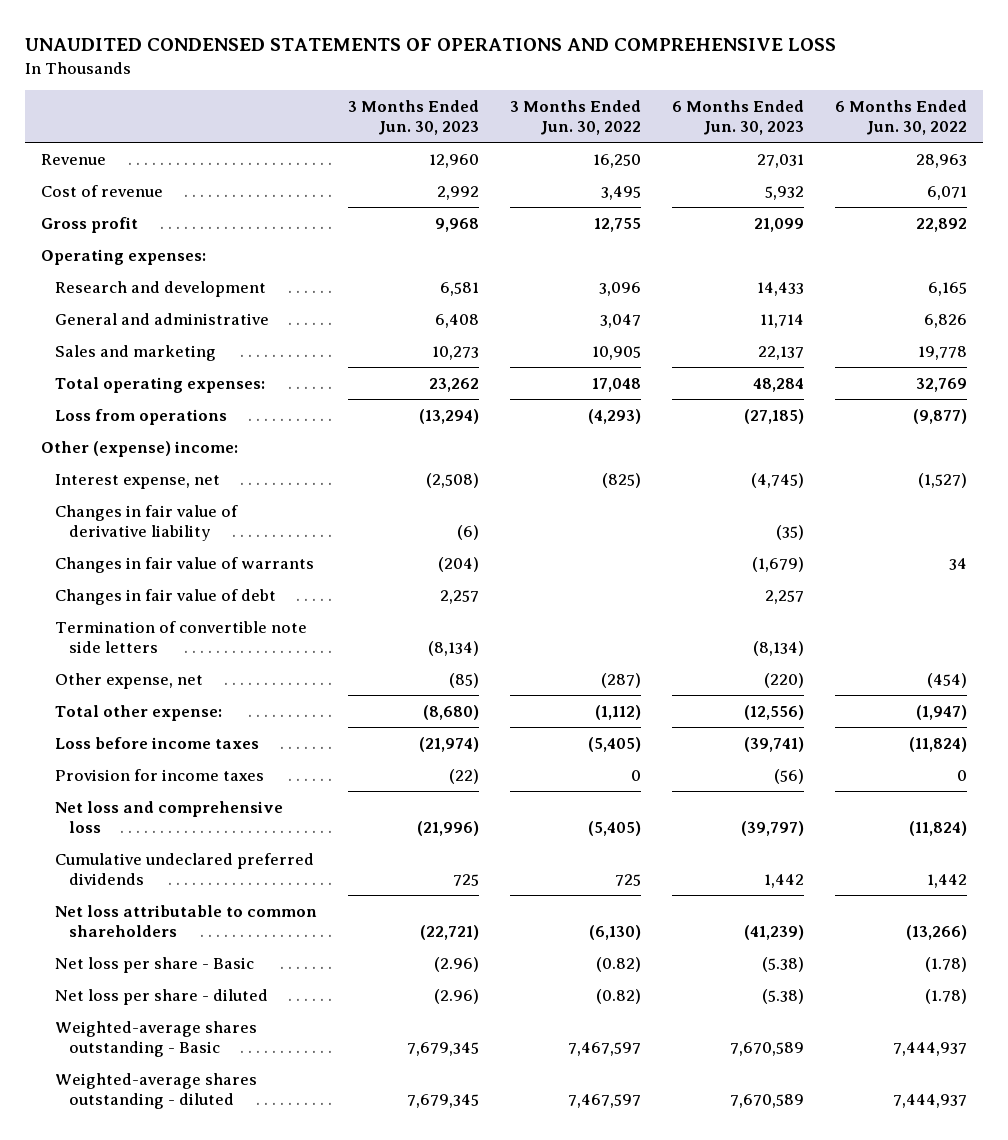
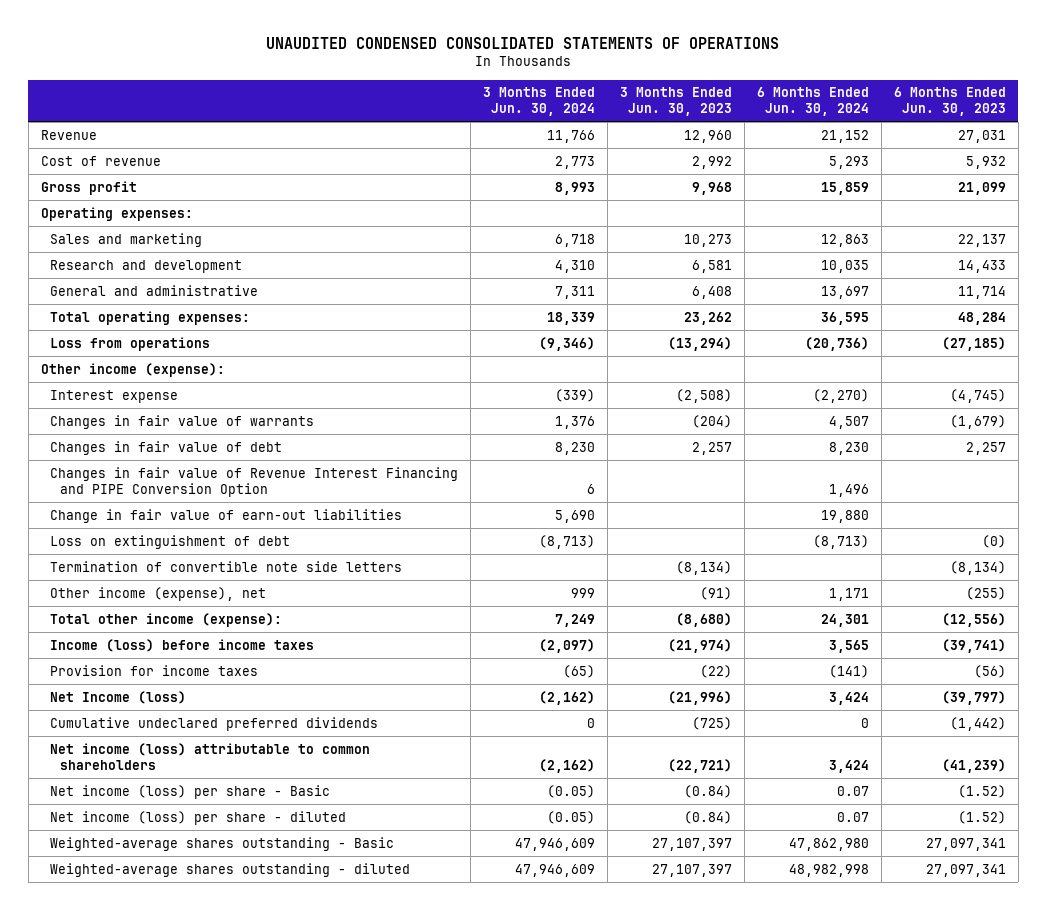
[25,38,837,52] UNAUDITED CONDENSED STATEMENTS OF OPERATIONS AND COMPREHENSIVE LOSS -> [266,36,780,49] UNAUDITED CONDENSED CONSOLIDATED STATEMENTS OF OPERATIONS
[510,99,642,135] 3 Months Ended Jun. 30, 2022 -> none
[835,99,968,135] 6 Months Ended Jun. 30, 2022 -> none
none -> [483,87,596,117] 3 Months Ended Jun. 30, 2024
none -> [757,87,870,117] 6 Months Ended Jun. 30, 2024
[54,344,216,361] Sales and marketing -> [50,232,203,247] Sales and marketing
[54,504,238,541] Changes in fair value of derivative liability -> none
[41,440,239,457] Other (expense) income: -> [40,362,225,377] Other income (expense):
[54,473,220,489] Interest expense, net -> [50,389,179,403] Interest expense
none -> [50,466,459,497] Changes in fair value of Revenue Interest Financing and PIPE Conversion Option
none -> [50,508,403,523] Change in fair value of earn-out liabilities
none -> [50,534,291,549] Loss on extinguishment of debt
[54,672,203,689] Other expense, net -> [50,586,267,601] Other income (expense), net
[448,672,479,688] (85) -> [700,586,733,600] (91)
[764,672,805,688] (220) -> [966,586,1007,600] (255)
[54,704,222,721] Total other expense: -> [50,612,283,627] Total other income (expense):
[54,736,259,749] Loss before income taxes -> [50,638,315,652] Income (loss) before income taxes
[54,800,283,833] Net loss and comprehensive loss -> [50,690,187,704] Net Income (loss)
[452,873,479,886] 725 -> [692,716,733,730] (725)
[764,873,805,888] 1,442 -> [950,716,1007,731] (1,442)
[54,904,317,937] Net loss attributable to common shareholders -> [50,742,371,770] Net income (loss) attributable to common shareholders
[54,956,254,973] Net loss per share - Basic -> [50,784,331,799] Net income (loss) per share - Basic
[433,956,479,972] (2.96) -> [684,784,733,798] (0.84)
[762,956,805,972] (5.38) -> [958,784,1007,798] (1.52)
[54,988,268,1005] Net loss per share - diluted -> [50,810,347,825] Net income (loss) per share - diluted
[433,988,479,1004] (2.96) -> [684,810,733,824] (0.84)
[762,988,805,1004] (5.38) -> [958,810,1007,824] (1.52)
[406,1041,479,1056] 7,679,345 -> [652,837,733,851] 27,107,397
[730,1041,805,1056] 7,670,589 -> [926,837,1007,851] 27,097,341
[406,1093,479,1108] 7,679,345 -> [652,863,733,877] 27,107,397
[730,1093,805,1108] 7,670,589 -> [926,863,1007,877] 27,097,341

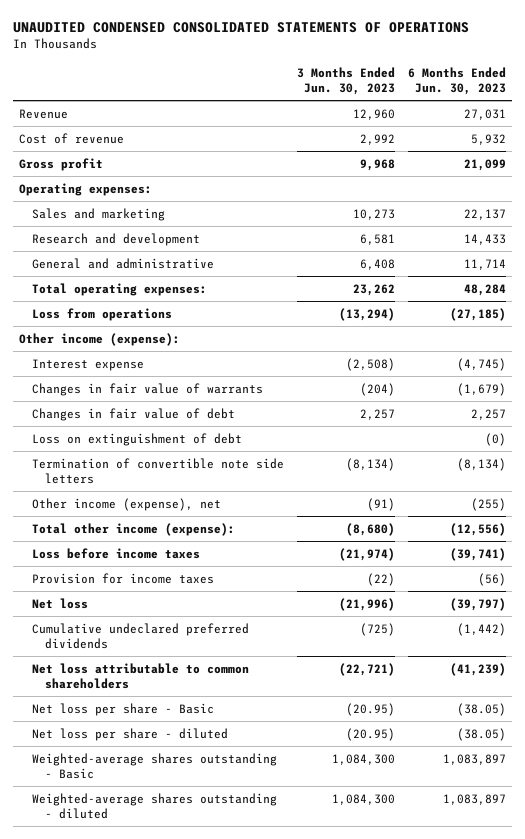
[483,87,596,117] 3 Months Ended Jun. 30, 2024 -> none
[757,87,870,117] 6 Months Ended Jun. 30, 2024 -> none
[50,466,459,497] Changes in fair value of Revenue Interest Financing and PIPE Conversion Option -> none
[50,508,403,523] Change in fair value of earn-out liabilities -> none
[50,638,315,652] Income (loss) before income taxes -> [32,547,201,559] Loss before income taxes
[50,690,187,704] Net Income (loss) -> [32,597,89,609] Net loss
[50,742,371,770] Net income (loss) attributable to common shareholders -> [32,662,250,689] Net loss attributable to common shareholders
[50,784,331,799] Net income (loss) per share - Basic -> [32,702,215,716] Net loss per share - Basic
[684,784,733,798] (0.84) -> [346,702,396,716] (20.95)
[958,784,1007,798] (1.52) -> [456,702,506,716] (38.05)
[50,810,347,825] Net income (loss) per share - diluted -> [32,727,229,741] Net loss per share - diluted
[684,810,733,824] (0.84) -> [346,727,396,741] (20.95)
[958,810,1007,824] (1.52) -> [456,727,506,741] (38.05)
[652,837,733,851] 27,107,397 -> [332,753,396,765] 1,084,300
[926,837,1007,851] 27,097,341 -> [442,753,506,765] 1,083,897
[652,863,733,877] 27,107,397 -> [332,793,396,805] 1,084,300
[926,863,1007,877] 27,097,341 -> [442,793,506,805] 1,083,897

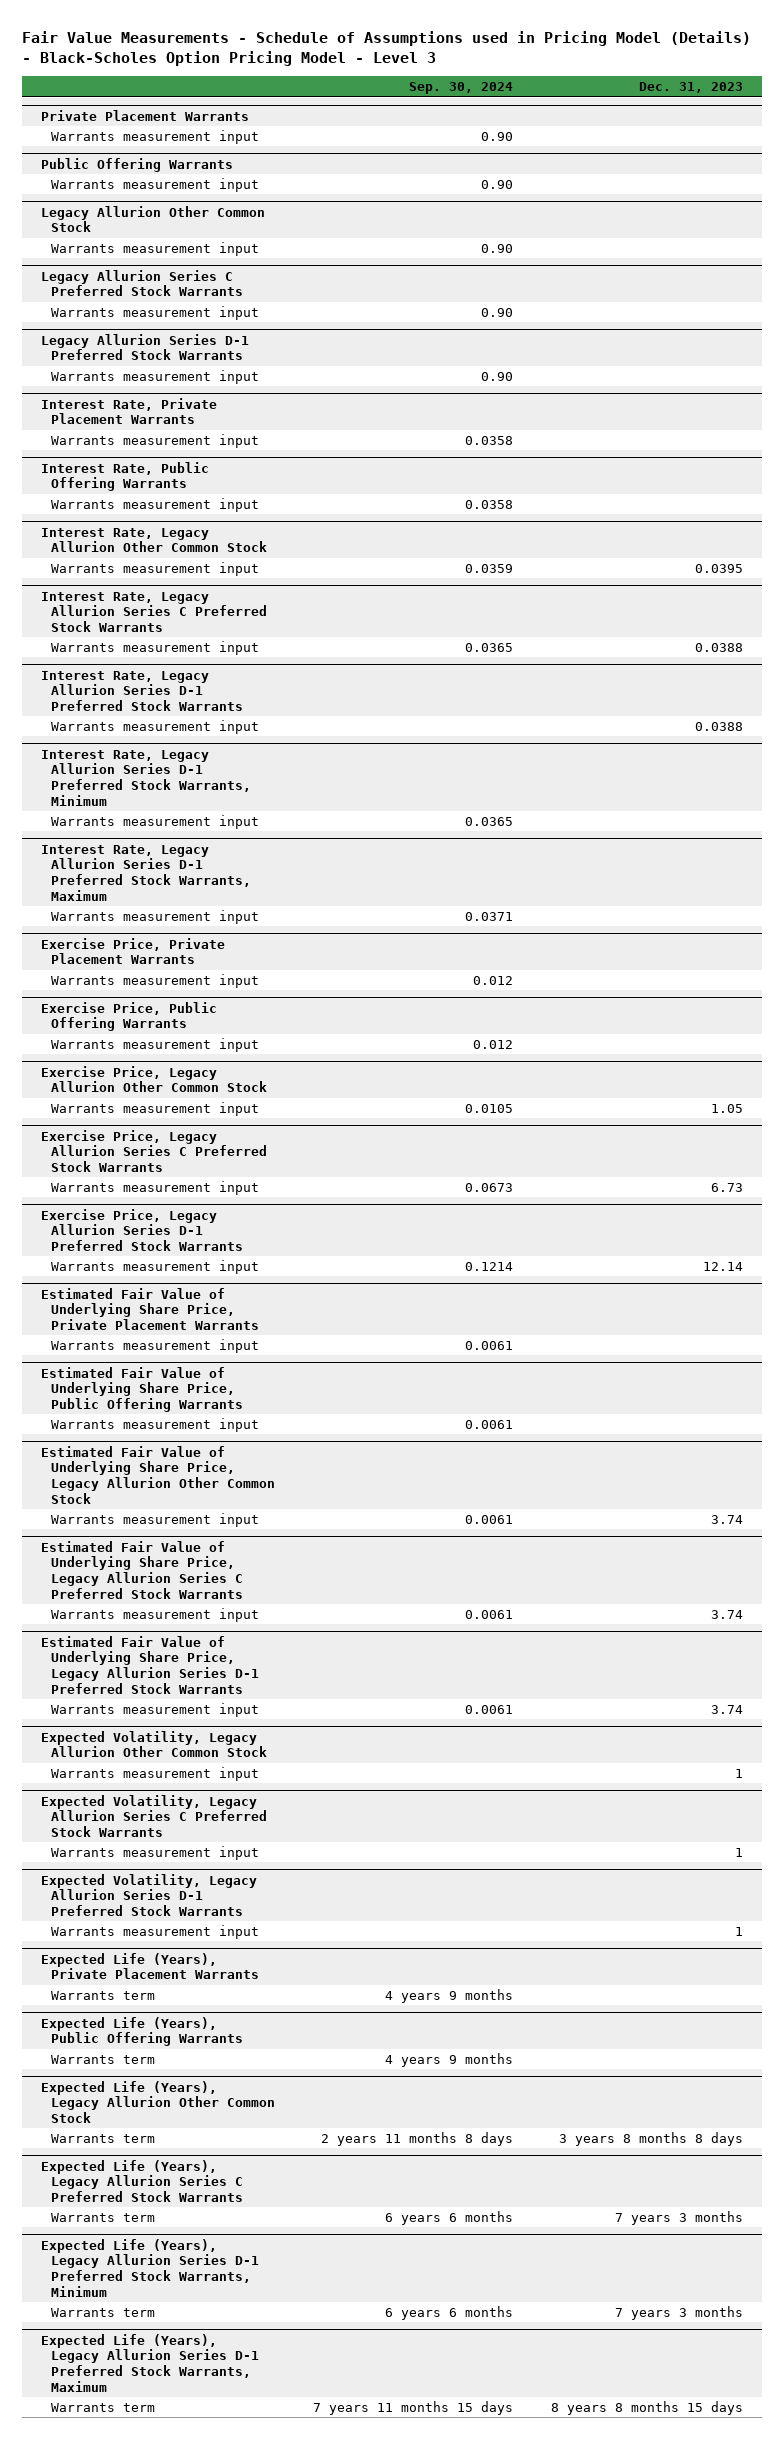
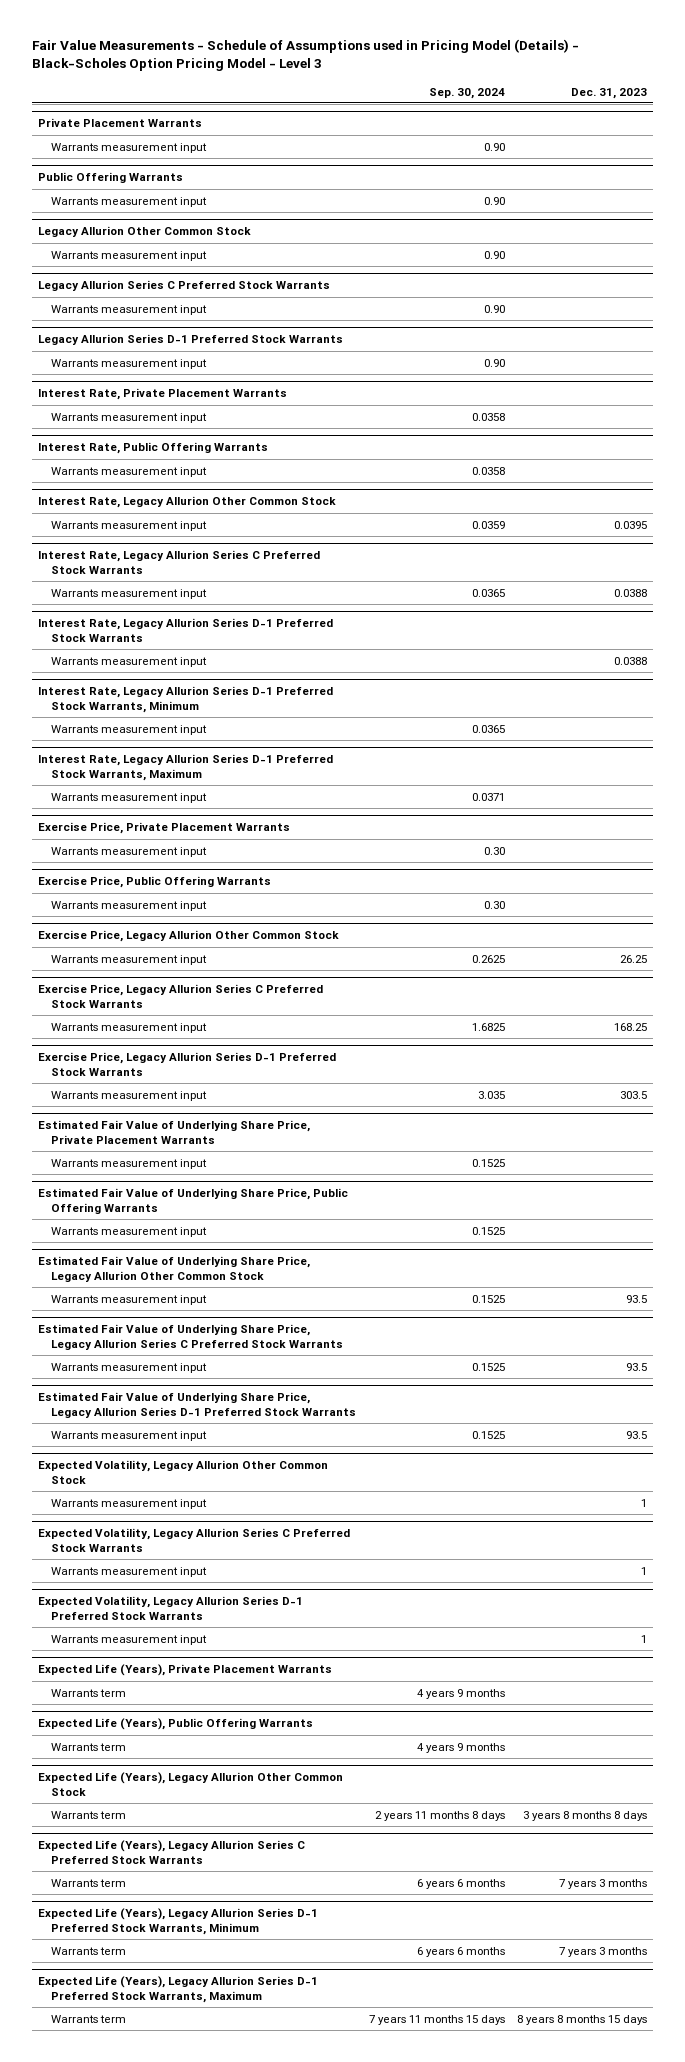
[472,976,513,986] 0.012 -> [483,846,505,855] 0.30
[472,1040,513,1050] 0.012 -> [483,900,505,909] 0.30
[464,1104,513,1114] 0.0105 -> [471,954,505,963] 0.2625
[710,1104,743,1114] 1.05 -> [619,954,647,963] 26.25
[464,1183,513,1193] 0.0673 -> [471,1022,505,1031] 1.6825
[710,1183,743,1193] 6.73 -> [613,1022,647,1031] 168.25
[464,1262,513,1272] 0.1214 -> [477,1090,505,1099] 3.035
[702,1262,743,1272] 12.14 -> [619,1090,647,1099] 303.5
[464,1341,513,1351] 0.0061 -> [471,1158,505,1167] 0.1525
[464,1420,513,1430] 0.0061 -> [471,1226,505,1235] 0.1525
[464,1515,513,1525] 0.0061 -> [471,1294,505,1303] 0.1525
[710,1515,743,1525] 3.74 -> [625,1294,647,1303] 93.5
[464,1610,513,1620] 0.0061 -> [471,1362,505,1371] 0.1525
[710,1610,743,1620] 3.74 -> [625,1362,647,1371] 93.5
[464,1705,513,1715] 0.0061 -> [471,1430,505,1439] 0.1525
[710,1705,743,1715] 3.74 -> [625,1430,647,1439] 93.5

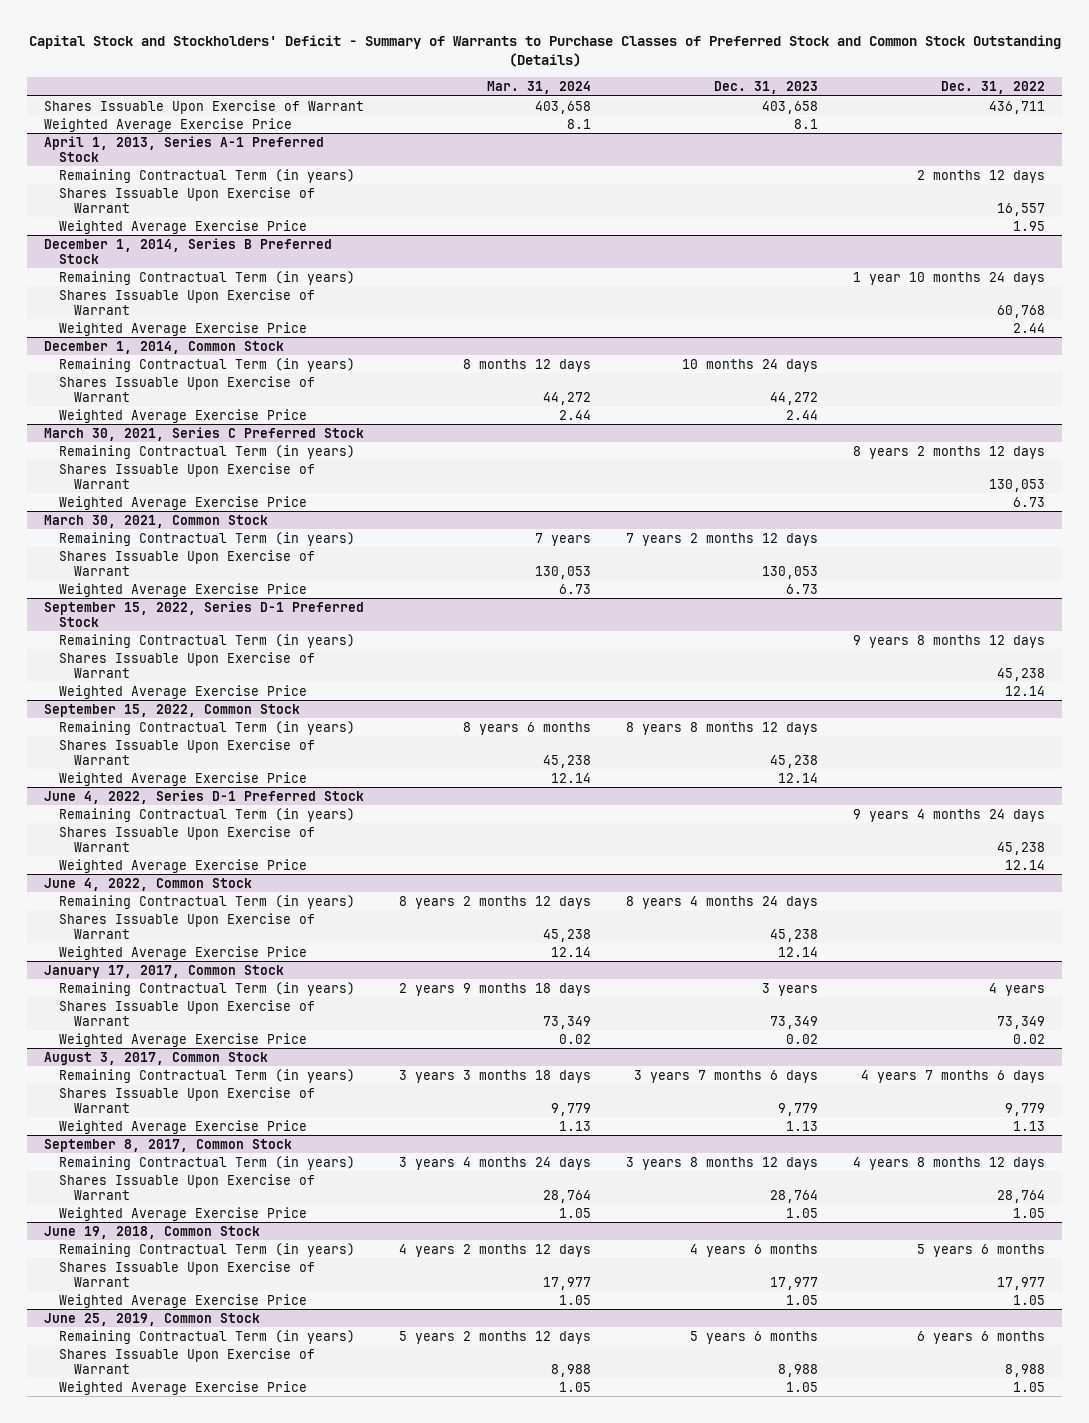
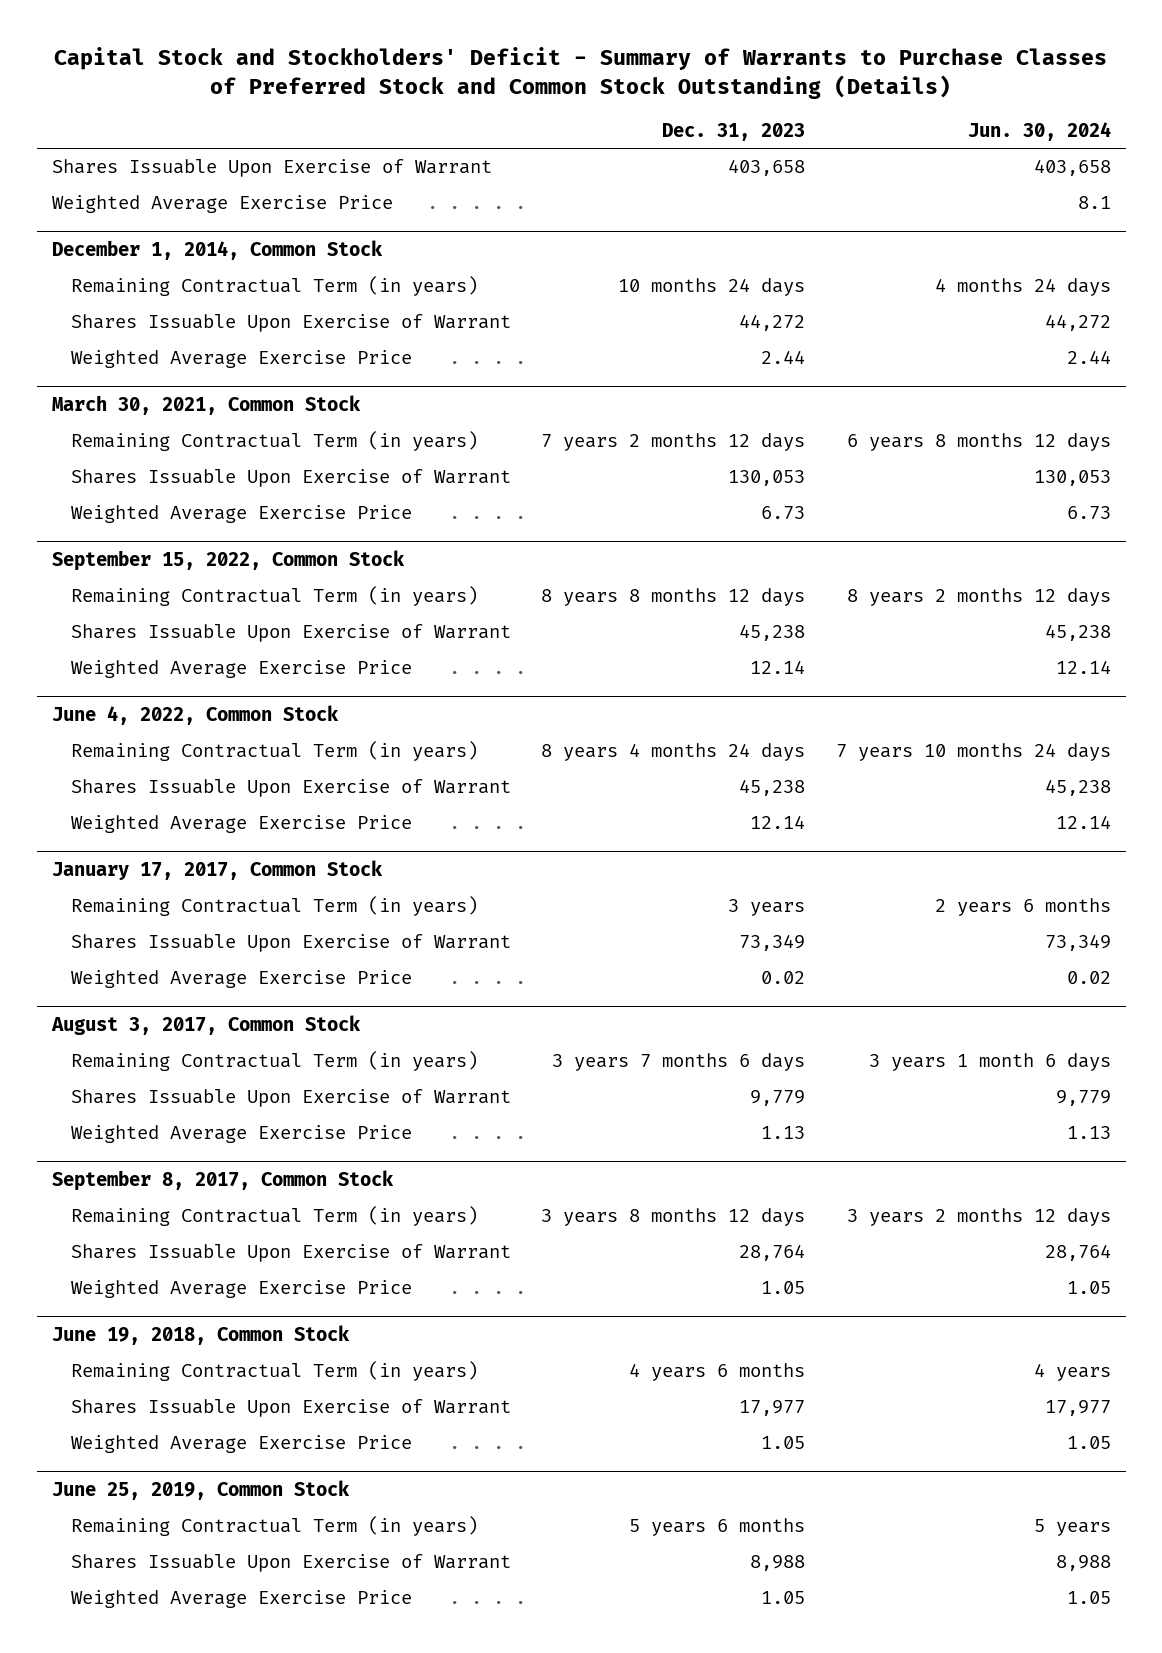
[487,81,592,95] Mar. 31, 2024 -> none
[940,81,1045,95] Dec. 31, 2022 -> none
none -> [967,121,1111,141] Jun. 30, 2024
[44,117,293,132] Weighted Average Exercise Price -> none
[44,135,325,162] April 1, 2013, Series A-1 Preferred Stock -> none
[59,168,356,183] Remaining Contractual Term (in years) -> none
[59,186,316,213] Shares Issuable Upon Exercise of Warrant -> none
[44,237,333,264] December 1, 2014, Series B Preferred Stock -> none
[59,270,356,285] Remaining Contractual Term (in years) -> none
[59,288,316,315] Shares Issuable Upon Exercise of Warrant -> none
[59,321,308,336] Weighted Average Exercise Price -> none
[44,426,365,441] March 30, 2021, Series C Preferred Stock -> none
[59,444,356,459] Remaining Contractual Term (in years) -> none
[59,462,316,489] Shares Issuable Upon Exercise of Warrant -> none
[59,495,308,510] Weighted Average Exercise Price -> none
[44,600,365,627] September 15, 2022, Series D-1 Preferred Stock -> none
[59,633,356,648] Remaining Contractual Term (in years) -> none
[59,651,316,678] Shares Issuable Upon Exercise of Warrant -> none
[59,684,308,699] Weighted Average Exercise Price -> none
[44,789,365,804] June 4, 2022, Series D-1 Preferred Stock -> none
[59,807,356,822] Remaining Contractual Term (in years) -> none
[59,825,316,852] Shares Issuable Upon Exercise of Warrant -> none
[59,858,308,873] Weighted Average Exercise Price -> none

